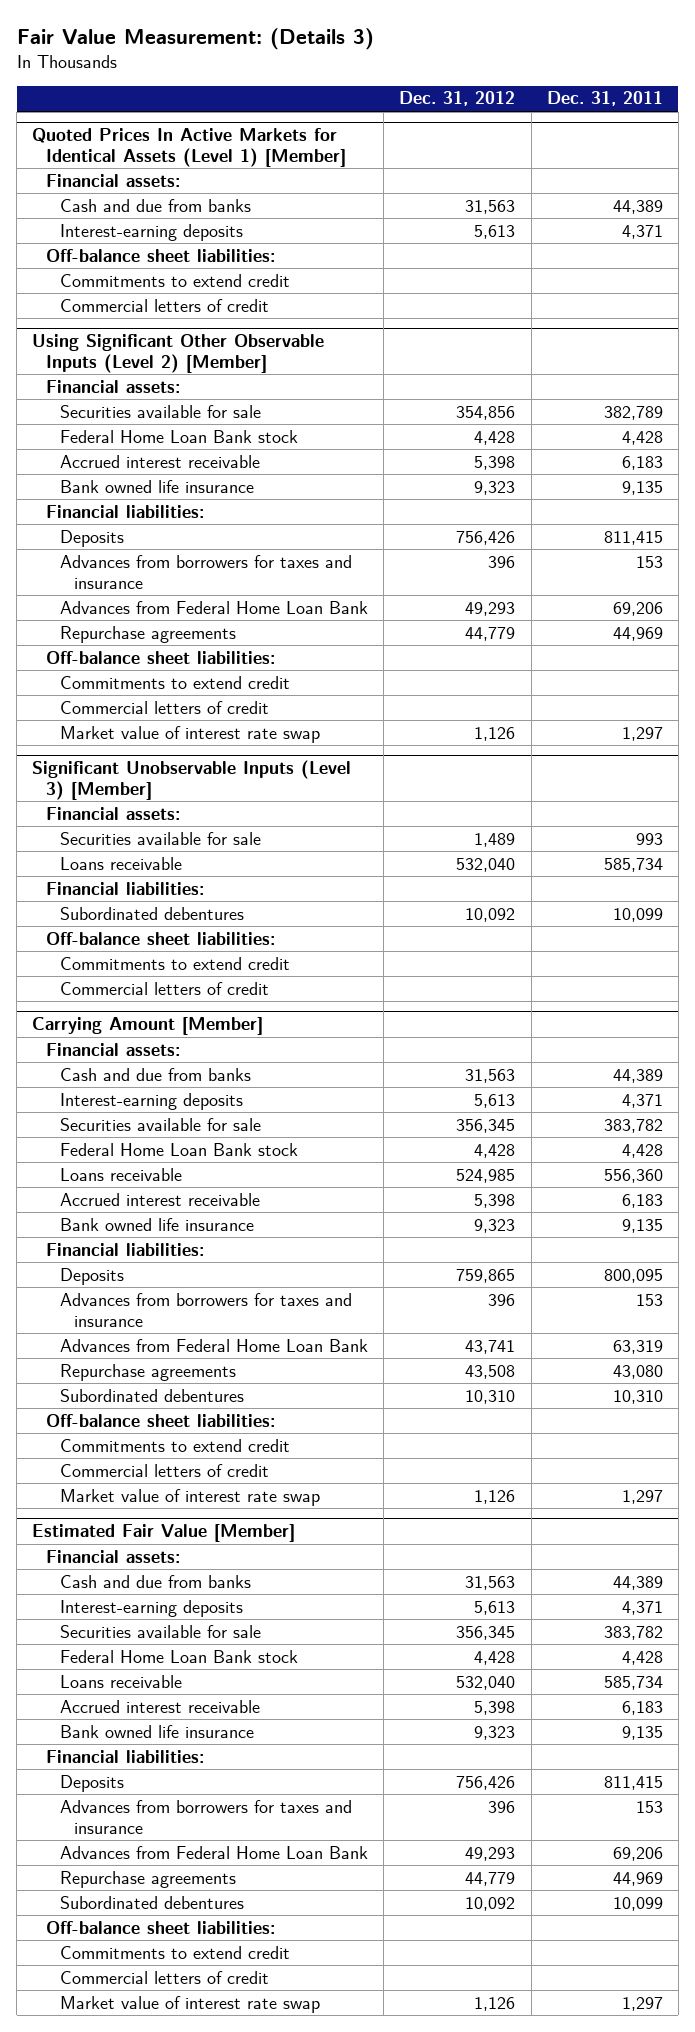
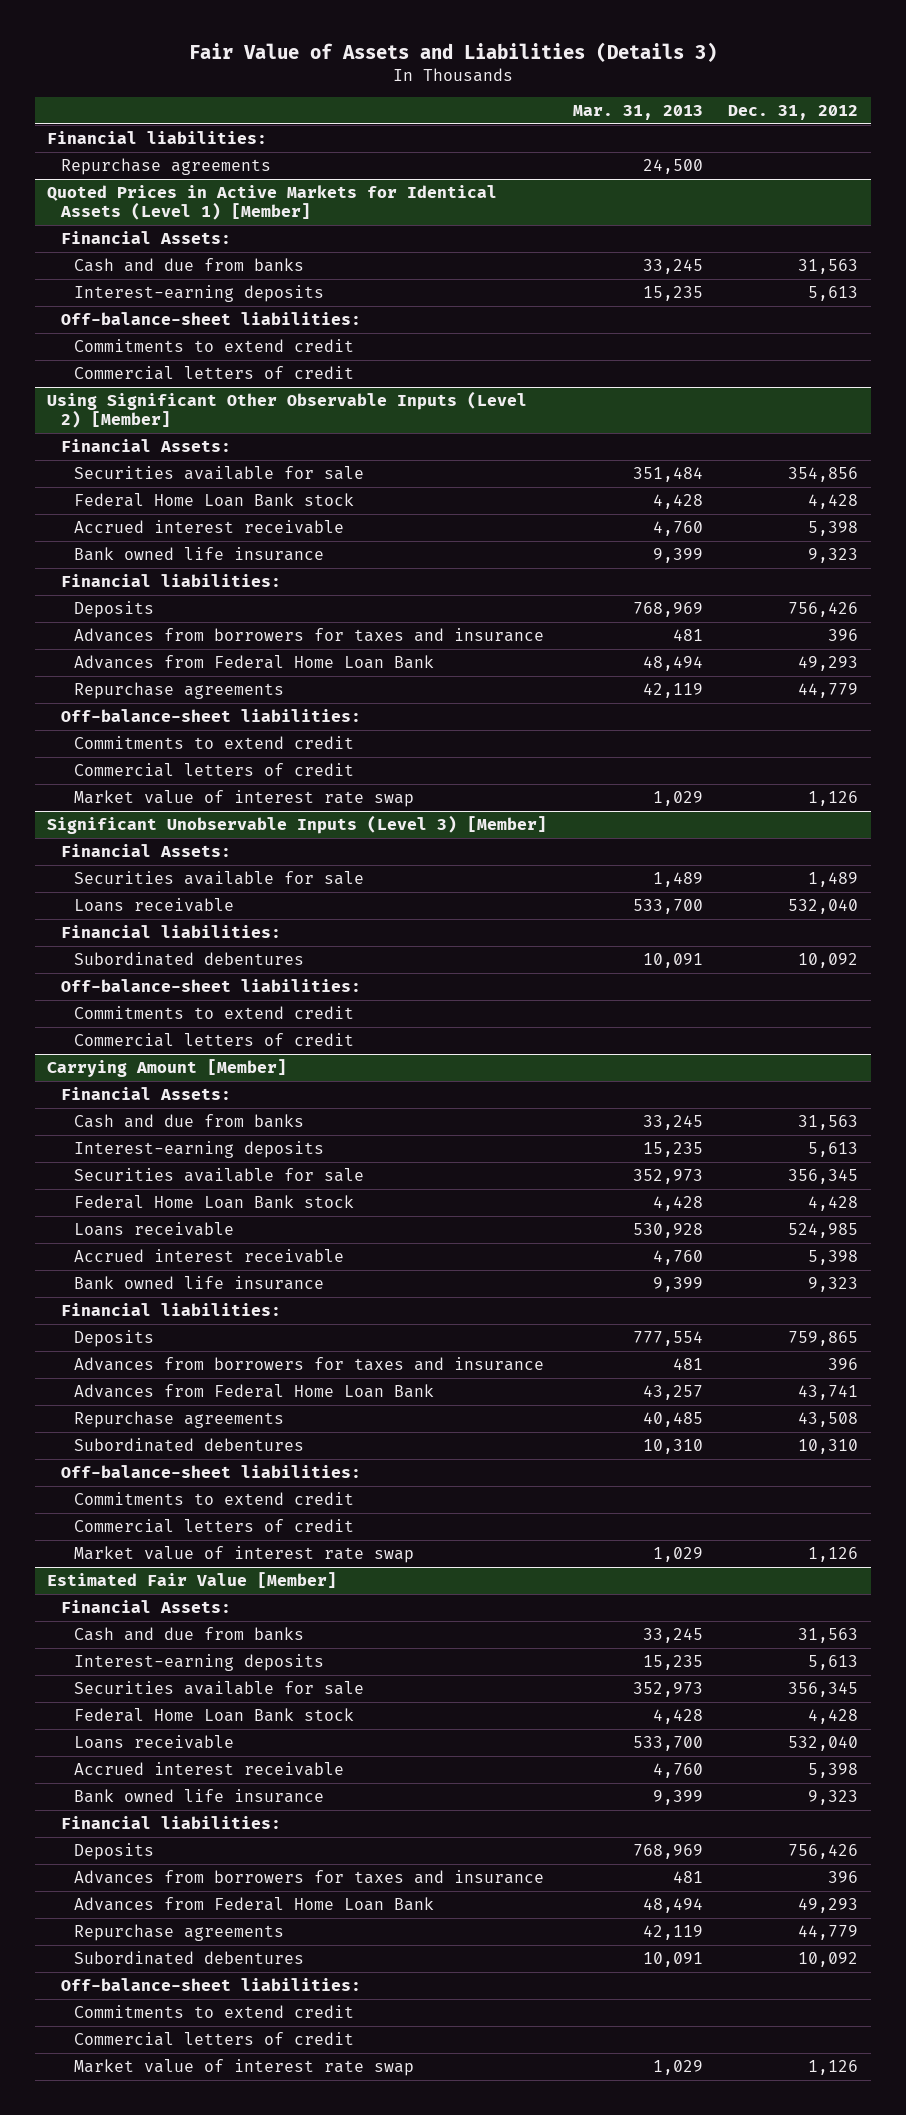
[16,28,374,51] Fair Value Measurement: (Details 3) -> [188,42,717,63] Fair Value of Assets and Liabilities (Details 3)
[546,91,663,107] Dec. 31, 2011 -> none
none -> [572,104,703,120] Mar. 31, 2013
none -> [47,130,268,144] Financial liabilities:
none -> [60,157,271,175] Repurchase agreements
[32,128,347,167] Quoted Prices In Active Markets for Identical Assets (Level 1) [Member] -> [47,184,498,221] Quoted Prices in Active Markets for Identical Assets (Level 1) [Member]
[46,173,181,187] Financial assets: -> [60,230,231,244] Financial Assets:
[46,248,276,262] Off-balance sheet liabilities: -> [60,311,361,325] Off-balance-sheet liabilities:
[46,379,181,393] Financial assets: -> [60,438,231,452] Financial Assets:
[46,650,276,664] Off-balance sheet liabilities: -> [60,708,361,722] Off-balance-sheet liabilities:
[46,806,181,820] Financial assets: -> [60,843,231,857] Financial Assets:
[46,931,276,945] Off-balance sheet liabilities: -> [60,978,361,992] Off-balance-sheet liabilities:
[46,1042,181,1056] Financial assets: -> [60,1086,231,1100] Financial Assets:
[46,1413,276,1427] Off-balance sheet liabilities: -> [60,1464,361,1478] Off-balance-sheet liabilities:
[46,1549,181,1563] Financial assets: -> [60,1599,231,1613] Financial Assets:
[46,1920,276,1934] Off-balance sheet liabilities: -> [60,1977,361,1991] Off-balance-sheet liabilities:

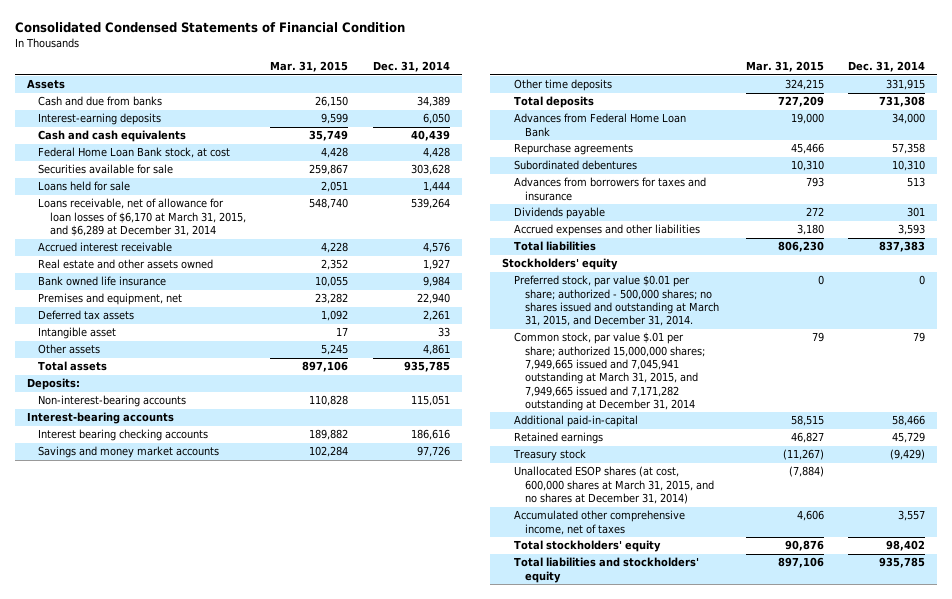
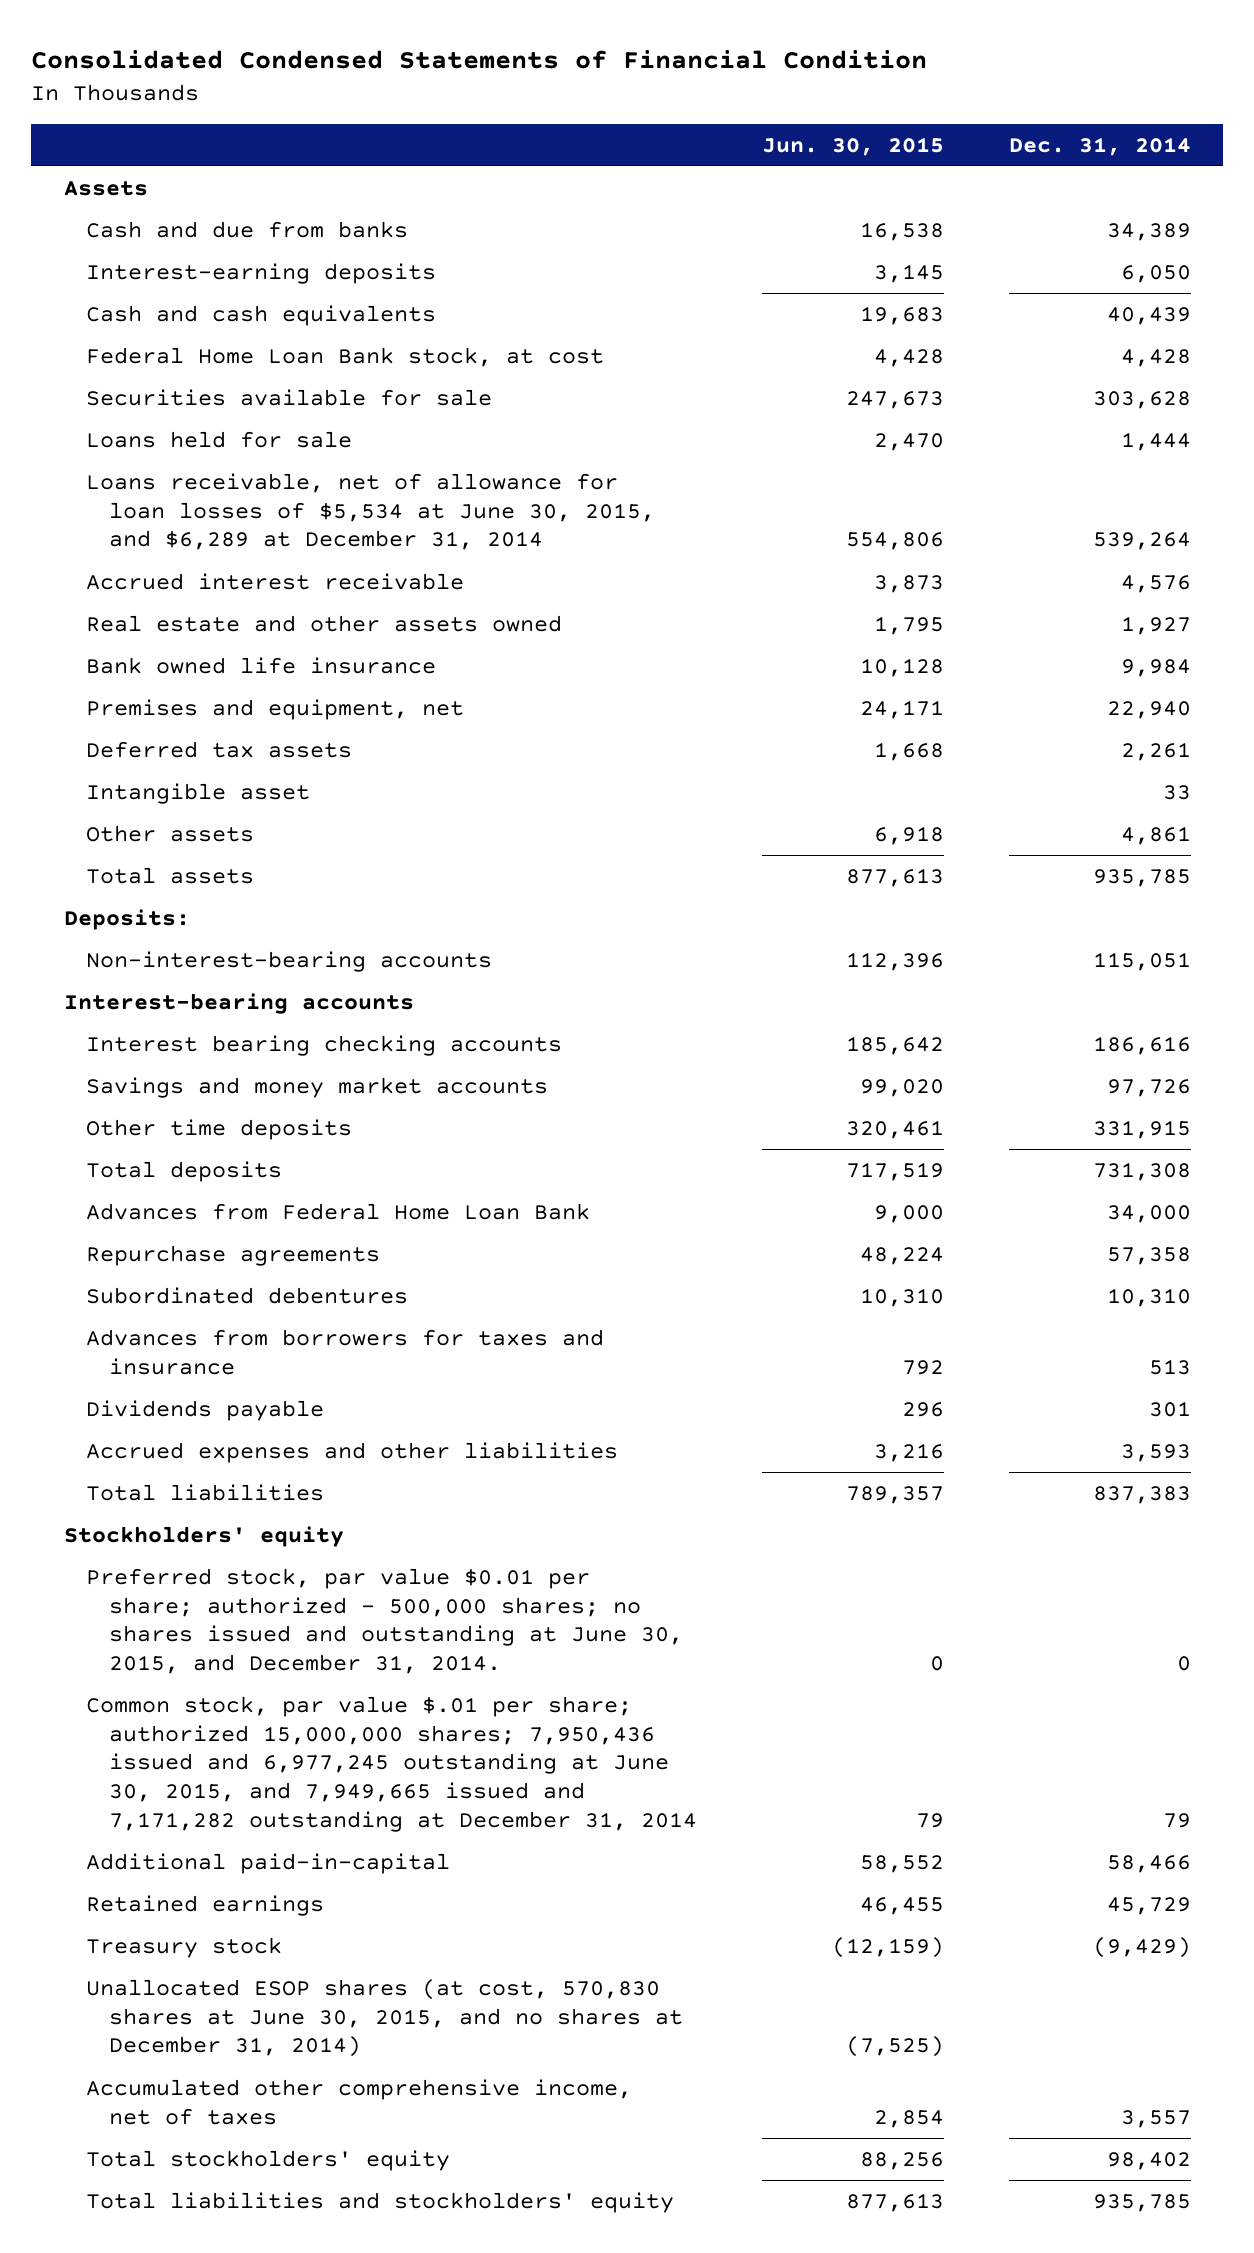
[270,61,349,73] Mar. 31, 2015 -> none
none -> [761,136,944,156] Jun. 30, 2015
[38,198,246,237] Loans receivable, net of allowance for loan losses of $6,170 at March 31, 2015, and $6,289 at December 31, 2014 -> [86,473,655,551] Loans receivable, net of allowance for loan losses of $5,534 at June 30, 2015, and $6,289 at December 31, 2014
[513,275,720,327] Preferred stock, par value $0.01 per share; authorized - 500,000 shares; no shares issued and outstanding at March 31, 2015, and December 31, 2014. -> [86,1568,683,1675] Preferred stock, par value $0.01 per share; authorized - 500,000 shares; no shares issued and outstanding at June 30, 2015, and December 31, 2014.
[513,332,706,412] Common stock, par value $.01 per share; authorized 15,000,000 shares; 7,949,665 issued and 7,045,941 outstanding at March 31, 2015, and 7,949,665 issued and 7,171,282 outstanding at December 31, 2014 -> [86,1696,697,1832] Common stock, par value $.01 per share; authorized 15,000,000 shares; 7,950,436 issued and 6,977,245 outstanding at June 30, 2015, and 7,949,665 issued and 7,171,282 outstanding at December 31, 2014
[513,466,715,505] Unallocated ESOP shares (at cost, 600,000 shares at March 31, 2015, and no shares at December 31, 2014) -> [86,1979,683,2058] Unallocated ESOP shares (at cost, 570,830 shares at June 30, 2015, and no shares at December 31, 2014)

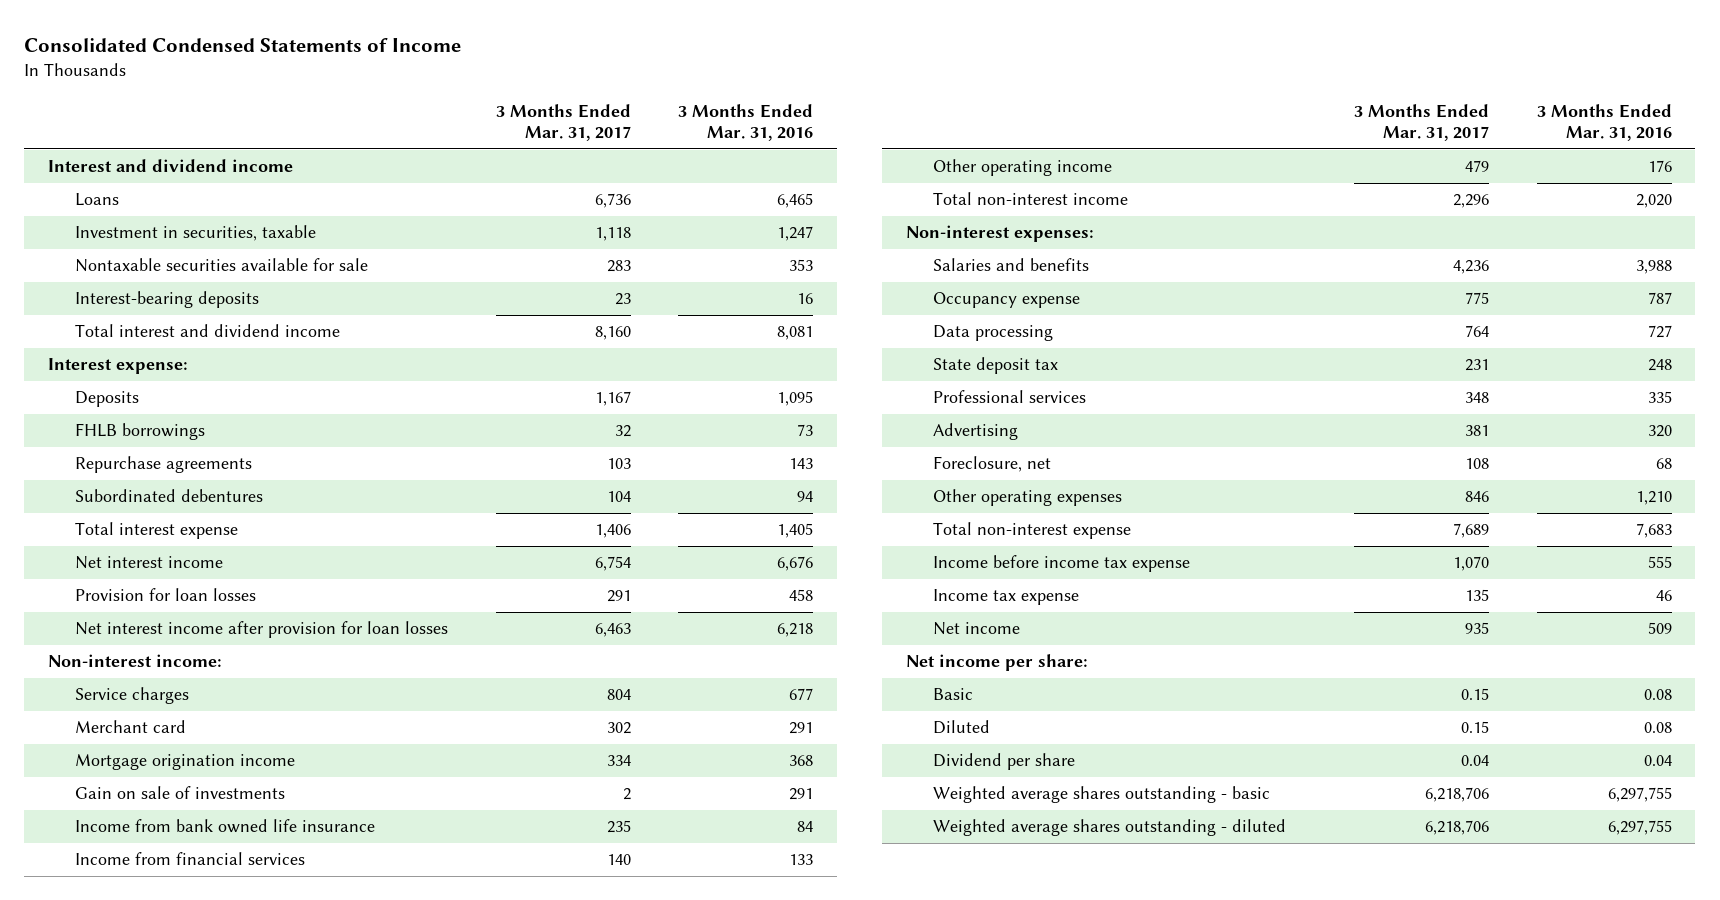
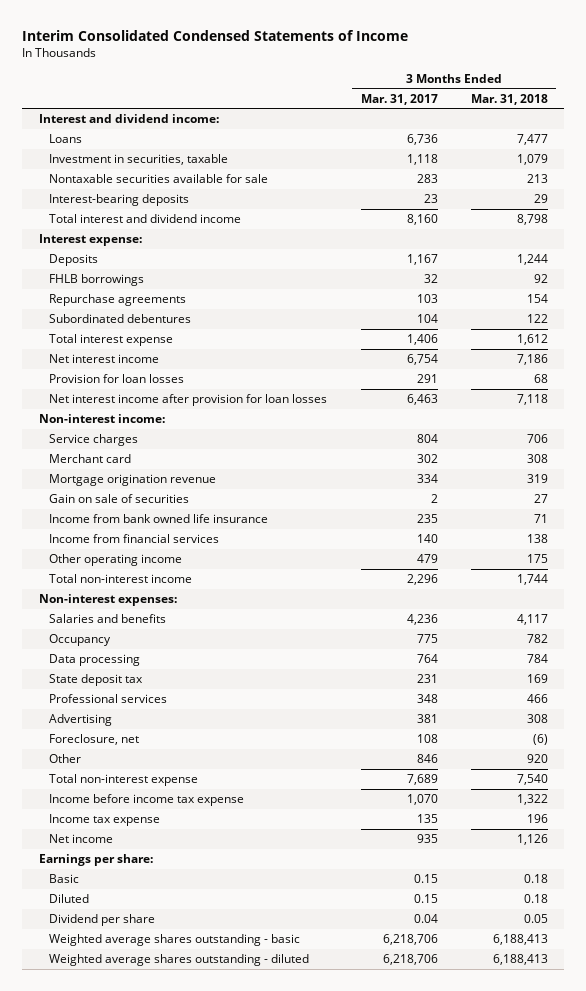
[24,38,462,53] Consolidated Condensed Statements of Income -> [22,29,409,41] Interim Consolidated Condensed Statements of Income
[678,103,814,142] 3 Months Ended Mar. 31, 2016 -> none
none -> [470,93,548,105] Mar. 31, 2018
[48,159,294,173] Interest and dividend income -> [38,114,219,124] Interest and dividend income:
[74,754,295,771] Mortgage origination income -> [49,474,217,487] Mortgage origination revenue
[74,786,285,800] Gain on sale of investments -> [49,494,190,504] Gain on sale of securities
[932,292,1080,309] Occupancy expense -> [49,634,112,647] Occupancy
[932,489,1122,507] Other operating expenses -> [49,754,82,764] Other
[906,654,1089,672] Net income per share: -> [38,854,153,867] Earnings per share:

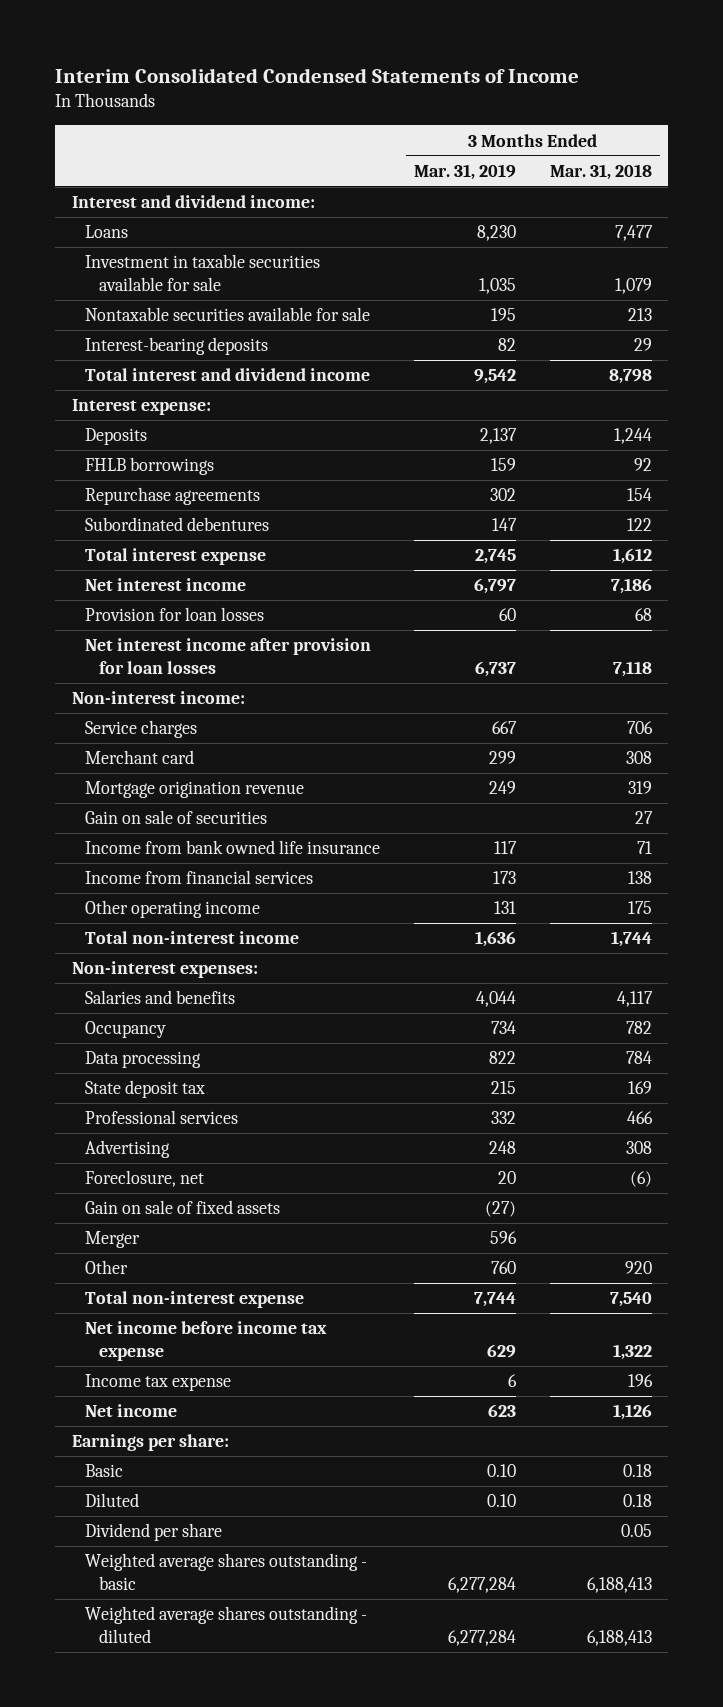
[360,93,438,105] Mar. 31, 2017 -> none
none -> [413,163,516,180] Mar. 31, 2019
[49,154,229,166] Investment in securities, taxable -> [85,254,321,291] Investment in taxable securities available for sale
none -> [85,1200,281,1215] Gain on sale of fixed assets
none -> [85,1231,141,1249] Merger
[49,794,245,807] Income before income tax expense -> [85,1321,328,1361] Net income before income tax expense

